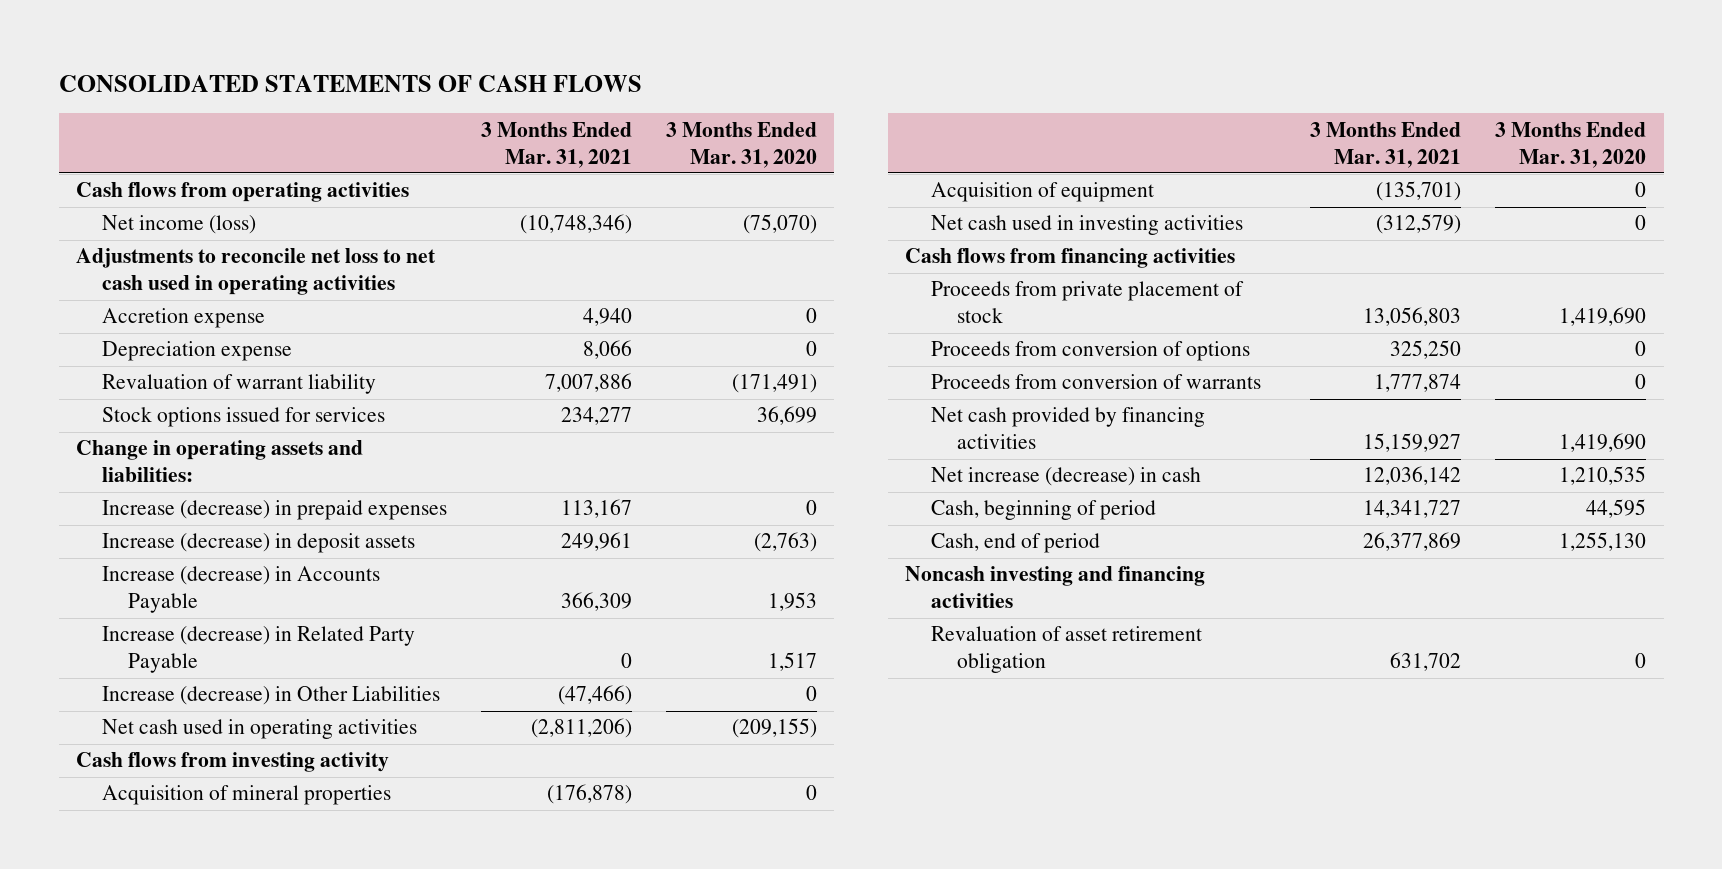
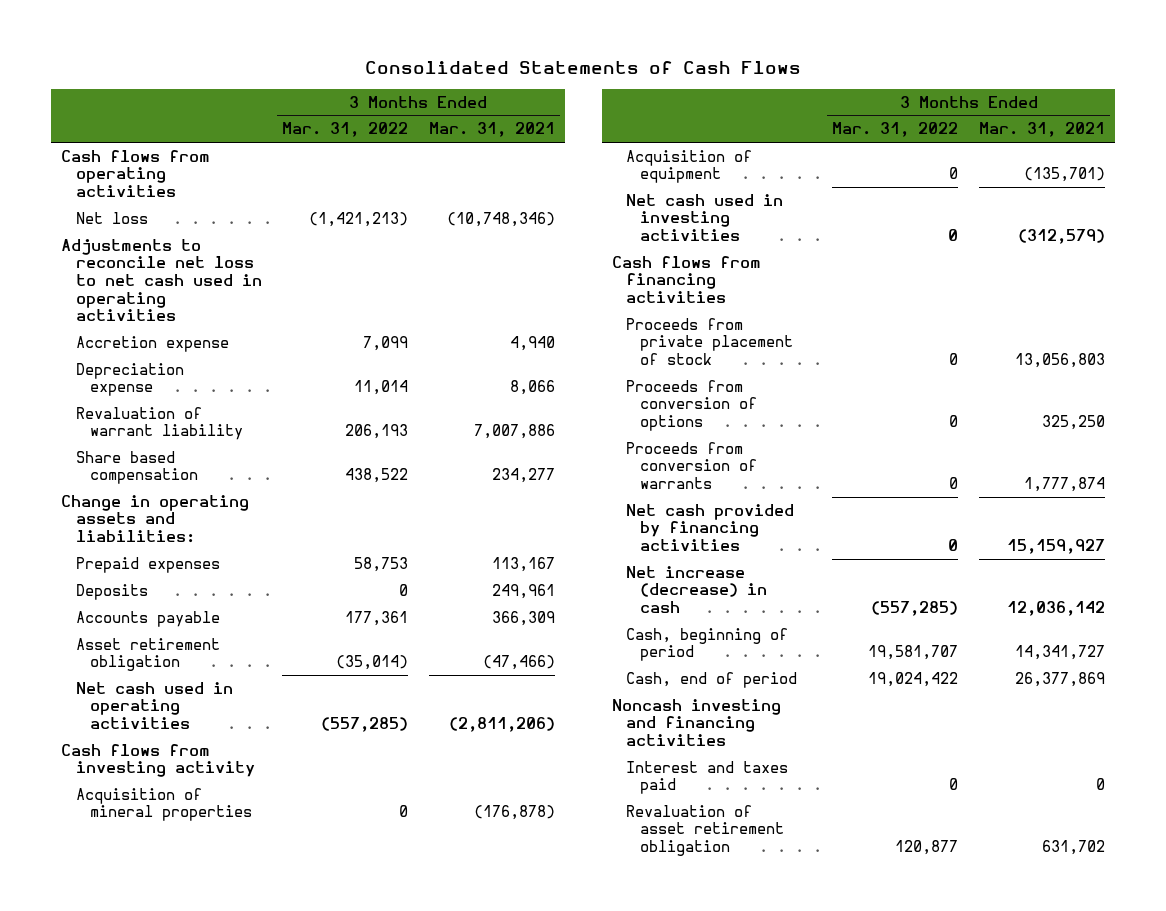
[58,74,642,92] CONSOLIDATED STATEMENTS OF CASH FLOWS -> [365,61,802,75] Consolidated Statements of Cash Flows
[666,121,818,168] 3 Months Ended Mar. 31, 2020 -> none
none -> [282,122,409,138] Mar. 31, 2022
[101,215,256,235] Net income (loss) -> [75,211,148,224] Net loss
[101,407,385,428] Stock options issued for services -> [75,450,198,485] Share based compensation
[101,626,415,674] Increase (decrease) in Related Party Payable -> none
[101,500,447,521] Increase (decrease) in prepaid expenses -> [75,556,220,573] Prepaid expenses
[101,533,415,554] Increase (decrease) in deposit assets -> [75,583,148,600] Deposits
[101,566,380,614] Increase (decrease) in Accounts Payable -> [75,610,220,627] Accounts payable
[101,686,440,706] Increase (decrease) in Other Liabilities -> [75,637,220,672] Asset retirement obligation
none -> [626,760,789,795] Interest and taxes paid

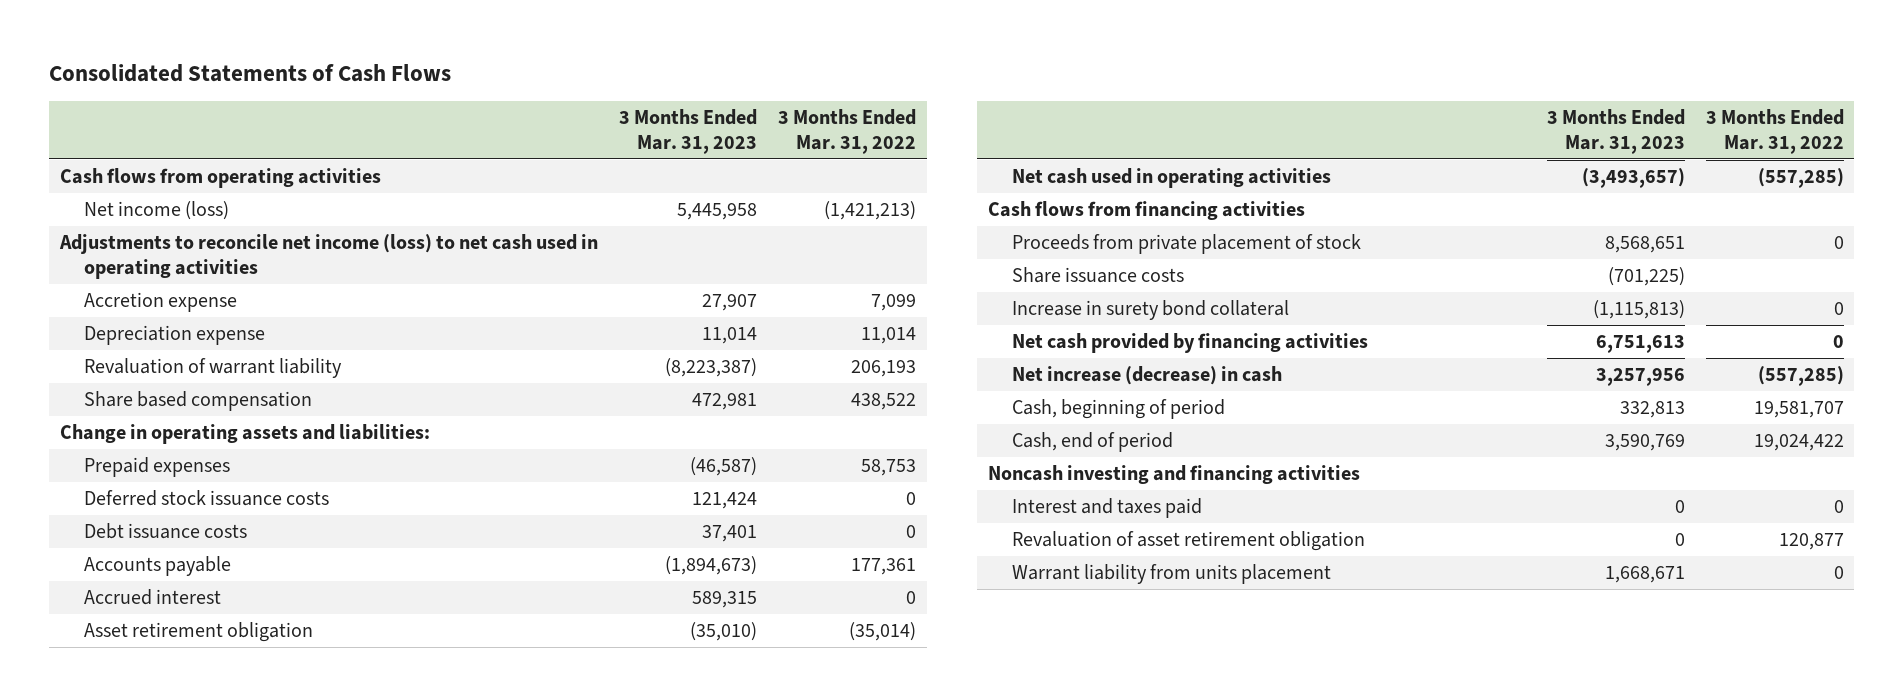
[428,122,555,138] Mar. 31, 2021 -> none
none -> [618,108,757,155] 3 Months Ended Mar. 31, 2023
[75,211,148,224] Net loss -> [84,200,230,220] Net income (loss)
[61,238,262,322] Adjustments to reconcile net loss to net cash used in operating activities -> [58,233,598,280] Adjustments to reconcile net income (loss) to net cash used in operating activities
[75,583,148,600] Deposits -> none
none -> [84,489,330,506] Deferred stock issuance costs
none -> [84,522,248,539] Debt issuance costs
none -> [84,588,222,605] Accrued interest
[61,743,255,778] Cash flows from investing activity -> none
[75,787,252,822] Acquisition of mineral properties -> none
[626,149,753,184] Acquisition of equipment -> none
[626,193,784,241] Net cash used in investing activities -> none
[626,379,758,431] Proceeds from conversion of options -> none
[626,441,758,489] Proceeds from conversion of warrants -> none
none -> [1012,266,1185,283] Share issuance costs
none -> [1012,299,1290,320] Increase in surety bond collateral
none -> [1012,563,1332,584] Warrant liability from units placement

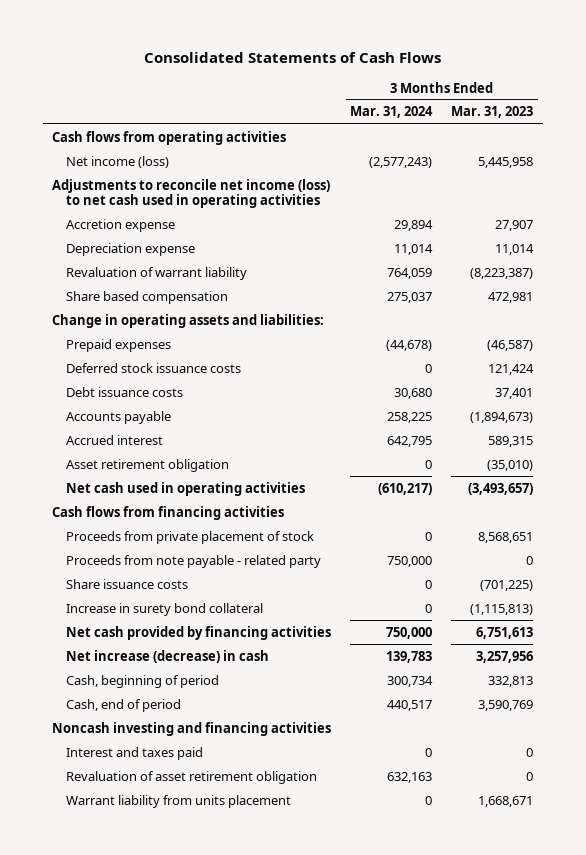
[777,108,916,155] 3 Months Ended Mar. 31, 2022 -> none
none -> [350,106,434,119] Mar. 31, 2024
none -> [65,554,321,568] Proceeds from note payable - related party

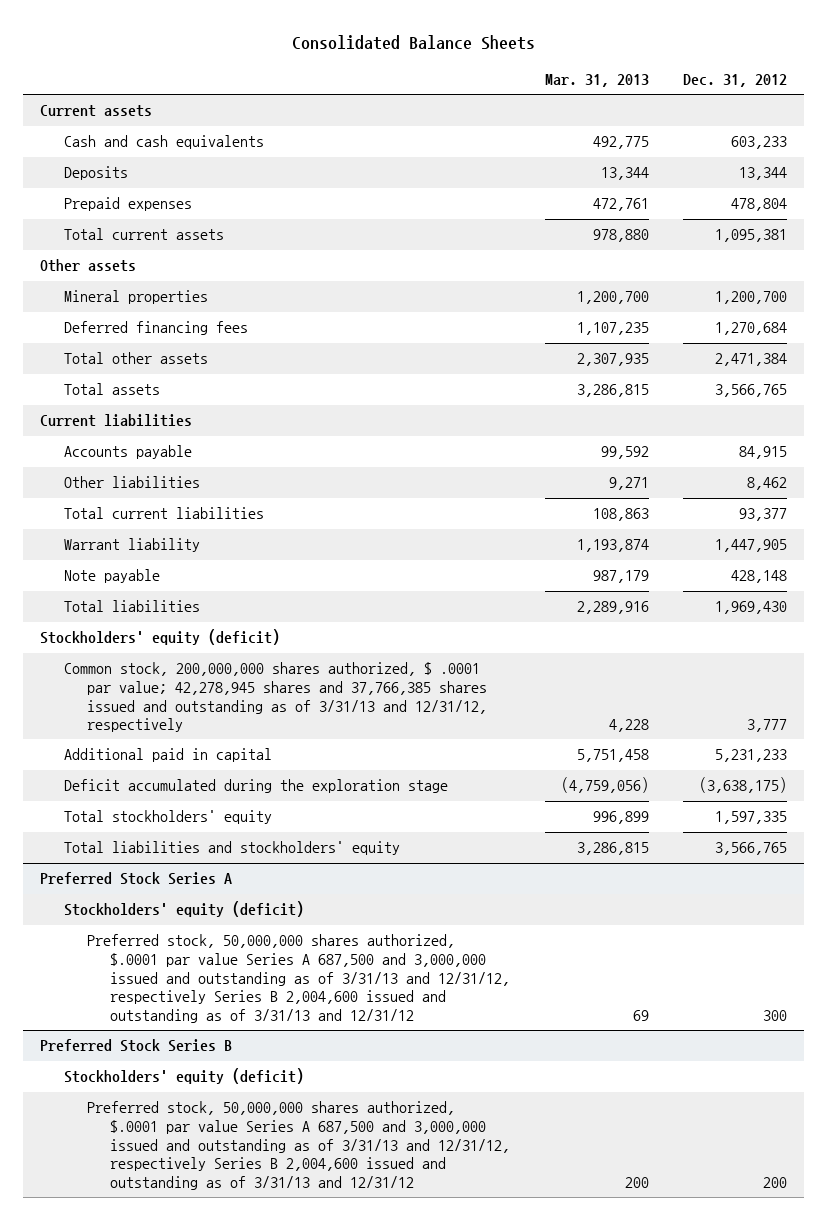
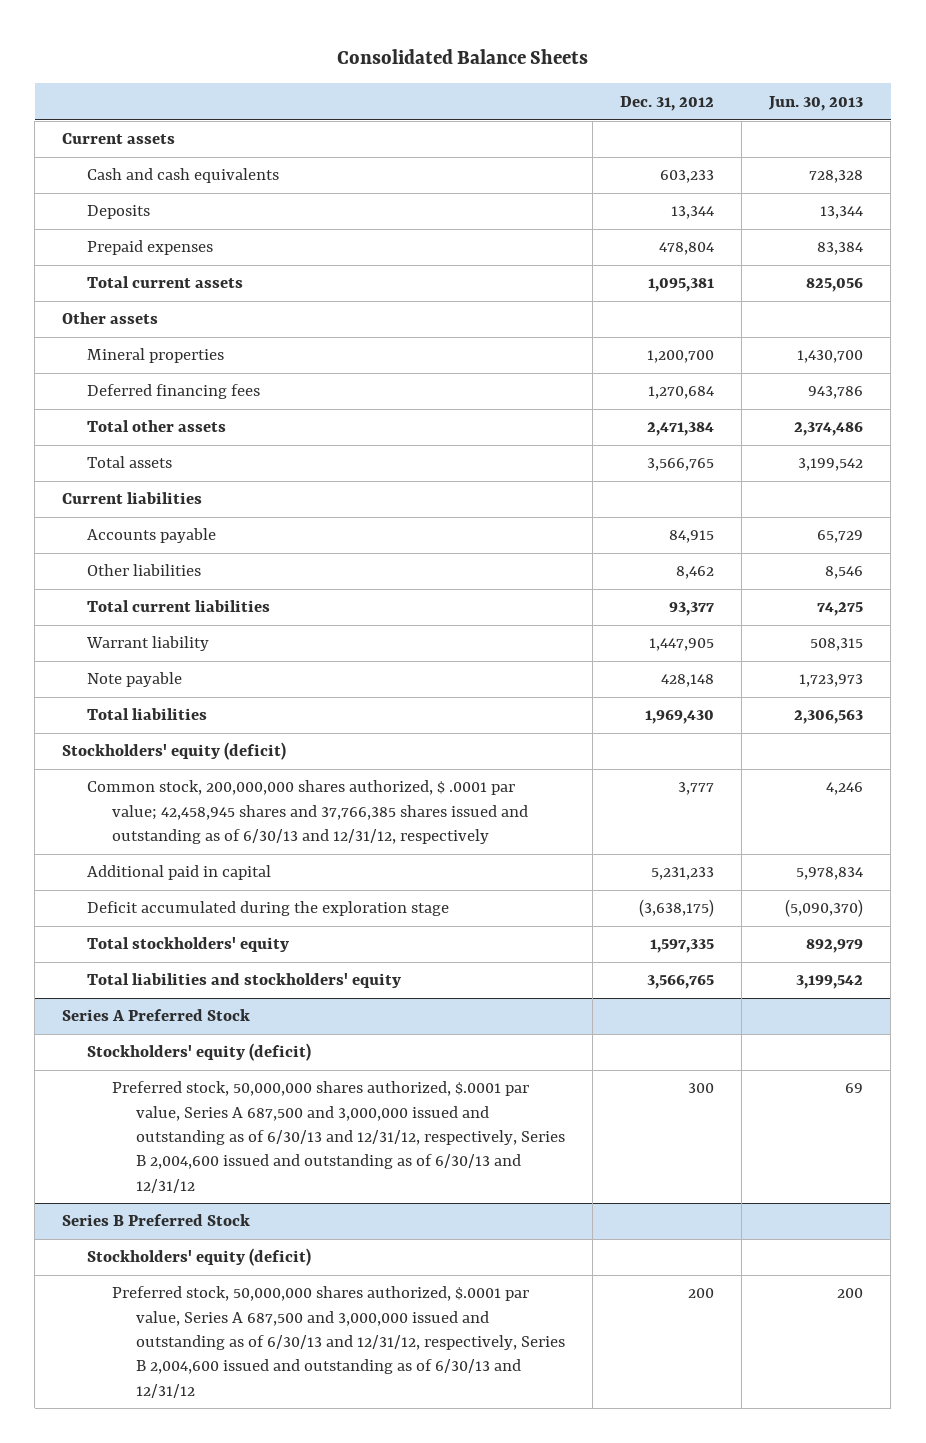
[544,73,649,87] Mar. 31, 2013 -> none
none -> [768,95,864,111] Jun. 30, 2013
[63,662,487,733] Common stock, 200,000,000 shares authorized, $ .0001 par value; 42,278,945 shares and 37,766,385 shares issued and outstanding as of 3/31/13 and 12/31/12, respectively -> [87,780,528,845] Common stock, 200,000,000 shares authorized, $ .0001 par value; 42,458,945 shares and 37,766,385 shares issued and outstanding as of 6/30/13 and 12/31/12, respectively
[40,872,233,886] Preferred Stock Series A -> [62,1009,251,1022] Series A Preferred Stock
[86,934,511,1023] Preferred stock, 50,000,000 shares authorized, $.0001 par value Series A 687,500 and 3,000,000 issued and outstanding as of 3/31/13 and 12/31/12, respectively Series B 2,004,600 issued and outstanding as of 3/31/13 and 12/31/12 -> [111,1081,566,1193] Preferred stock, 50,000,000 shares authorized, $.0001 par value, Series A 687,500 and 3,000,000 issued and outstanding as of 6/30/13 and 12/31/12, respectively, Series B 2,004,600 issued and outstanding as of 6/30/13 and 12/31/12
[40,1039,233,1053] Preferred Stock Series B -> [62,1214,251,1227] Series B Preferred Stock
[86,1101,511,1190] Preferred stock, 50,000,000 shares authorized, $.0001 par value Series A 687,500 and 3,000,000 issued and outstanding as of 3/31/13 and 12/31/12, respectively Series B 2,004,600 issued and outstanding as of 3/31/13 and 12/31/12 -> [111,1286,566,1398] Preferred stock, 50,000,000 shares authorized, $.0001 par value, Series A 687,500 and 3,000,000 issued and outstanding as of 6/30/13 and 12/31/12, respectively, Series B 2,004,600 issued and outstanding as of 6/30/13 and 12/31/12

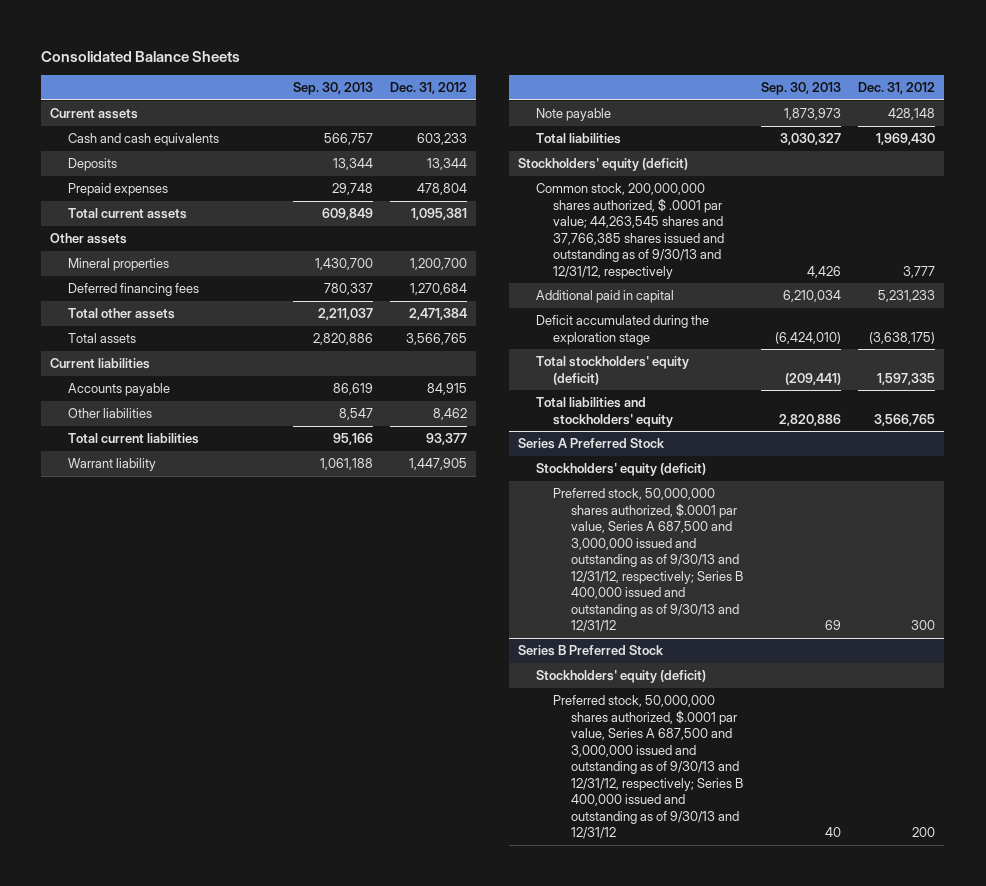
[768,95,864,111] Jun. 30, 2013 -> none
none -> [292,82,373,96] Sep. 30, 2013
[87,780,528,845] Common stock, 200,000,000 shares authorized, $ .0001 par value; 42,458,945 shares and 37,766,385 shares issued and outstanding as of 6/30/13 and 12/31/12, respectively -> [535,183,725,279] Common stock, 200,000,000 shares authorized, $ .0001 par value; 44,263,545 shares and 37,766,385 shares issued and outstanding as of 9/30/13 and 12/31/12, respectively
[87,937,290,953] Total stockholders' equity -> [535,356,689,385] Total stockholders' equity (deficit)
[111,1081,566,1193] Preferred stock, 50,000,000 shares authorized, $.0001 par value, Series A 687,500 and 3,000,000 issued and outstanding as of 6/30/13 and 12/31/12, respectively, Series B 2,004,600 issued and outstanding as of 6/30/13 and 12/31/12 -> [553,488,744,633] Preferred stock, 50,000,000 shares authorized, $.0001 par value, Series A 687,500 and 3,000,000 issued and outstanding as of 9/30/13 and 12/31/12, respectively; Series B 400,000 issued and outstanding as of 9/30/13 and 12/31/12
[111,1286,566,1398] Preferred stock, 50,000,000 shares authorized, $.0001 par value, Series A 687,500 and 3,000,000 issued and outstanding as of 6/30/13 and 12/31/12, respectively, Series B 2,004,600 issued and outstanding as of 6/30/13 and 12/31/12 -> [553,695,744,840] Preferred stock, 50,000,000 shares authorized, $.0001 par value, Series A 687,500 and 3,000,000 issued and outstanding as of 9/30/13 and 12/31/12, respectively; Series B 400,000 issued and outstanding as of 9/30/13 and 12/31/12

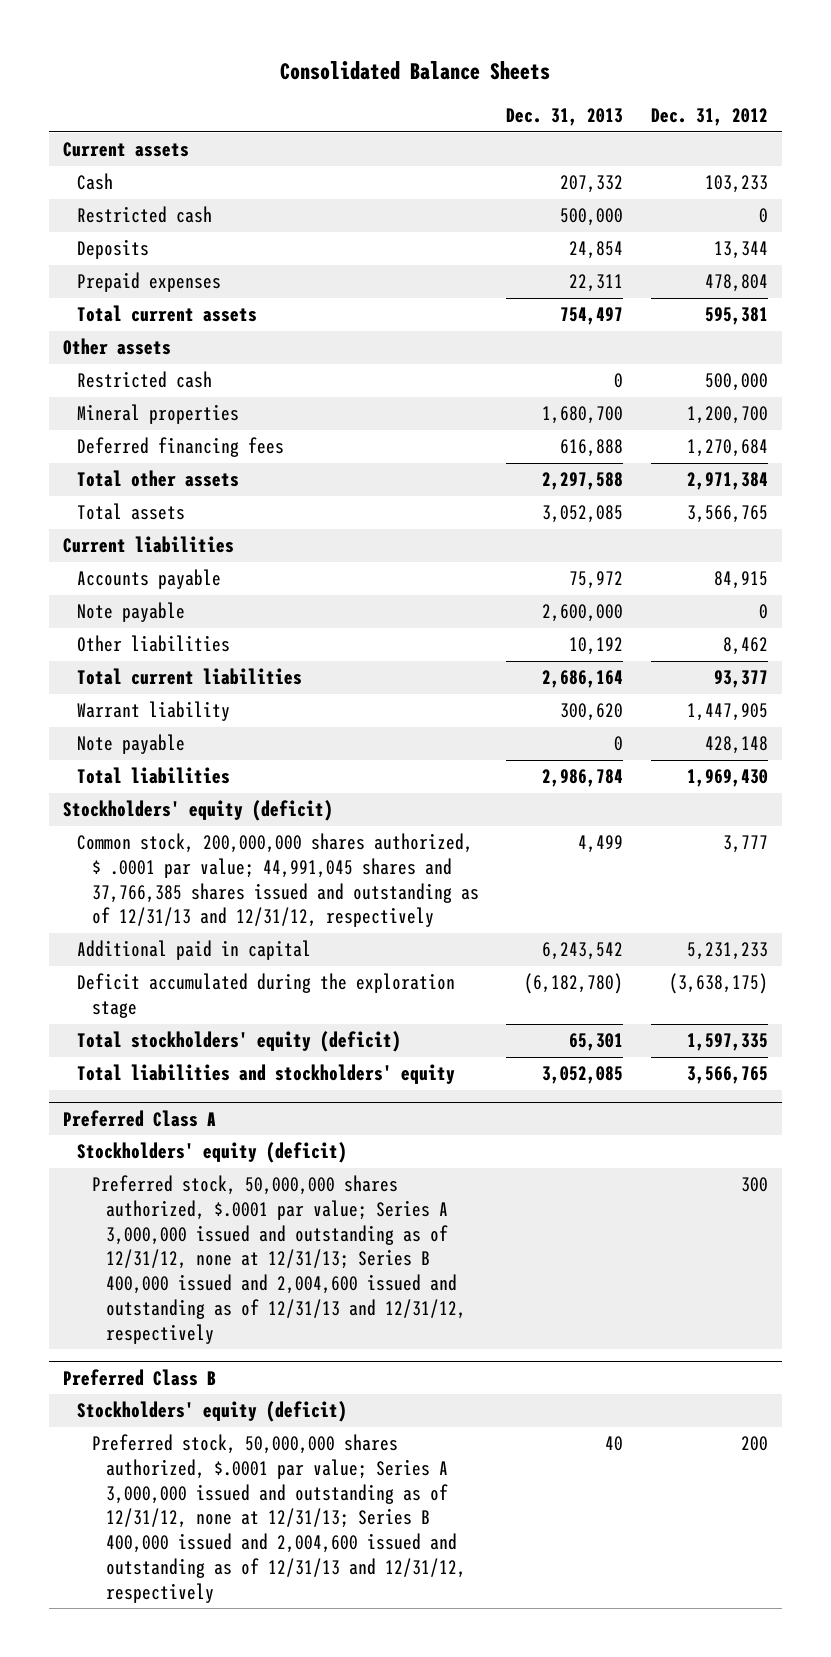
[292,82,373,96] Sep. 30, 2013 -> none
none -> [506,108,624,127] Dec. 31, 2013
[67,133,219,147] Cash and cash equivalents -> [77,173,114,191] Cash
[417,133,468,146] 603,233 -> [705,175,769,194] 103,233
none -> [77,206,213,224] Restricted cash
[411,208,468,221] 1,095,381 -> [705,307,769,326] 595,381
none -> [77,371,213,389] Restricted cash
[409,308,468,321] 2,471,384 -> [687,472,769,491] 2,971,384
none -> [77,602,186,623] Note payable
[535,183,725,279] Common stock, 200,000,000 shares authorized, $ .0001 par value; 44,263,545 shares and 37,766,385 shares issued and outstanding as of 9/30/13 and 12/31/12, respectively -> [77,833,479,928] Common stock, 200,000,000 shares authorized, $ .0001 par value; 44,991,045 shares and 37,766,385 shares issued and outstanding as of 12/31/13 and 12/31/12, respectively
[518,438,666,450] Series A Preferred Stock -> none
none -> [62,1109,216,1127] Preferred Class A
[518,645,665,657] Series B Preferred Stock -> none
[553,488,744,633] Preferred stock, 50,000,000 shares authorized, $.0001 par value, Series A 687,500 and 3,000,000 issued and outstanding as of 9/30/13 and 12/31/12, respectively; Series B 400,000 issued and outstanding as of 9/30/13 and 12/31/12 -> [91,1175,467,1344] Preferred stock, 50,000,000 shares authorized, $.0001 par value; Series A 3,000,000 issued and outstanding as of 12/31/12, none at 12/31/13; Series B 400,000 issued and 2,004,600 issued and outstanding as of 12/31/13 and 12/31/12, respectively
none -> [62,1368,216,1386] Preferred Class B
[553,695,744,840] Preferred stock, 50,000,000 shares authorized, $.0001 par value, Series A 687,500 and 3,000,000 issued and outstanding as of 9/30/13 and 12/31/12, respectively; Series B 400,000 issued and outstanding as of 9/30/13 and 12/31/12 -> [91,1434,467,1603] Preferred stock, 50,000,000 shares authorized, $.0001 par value; Series A 3,000,000 issued and outstanding as of 12/31/12, none at 12/31/13; Series B 400,000 issued and 2,004,600 issued and outstanding as of 12/31/13 and 12/31/12, respectively

